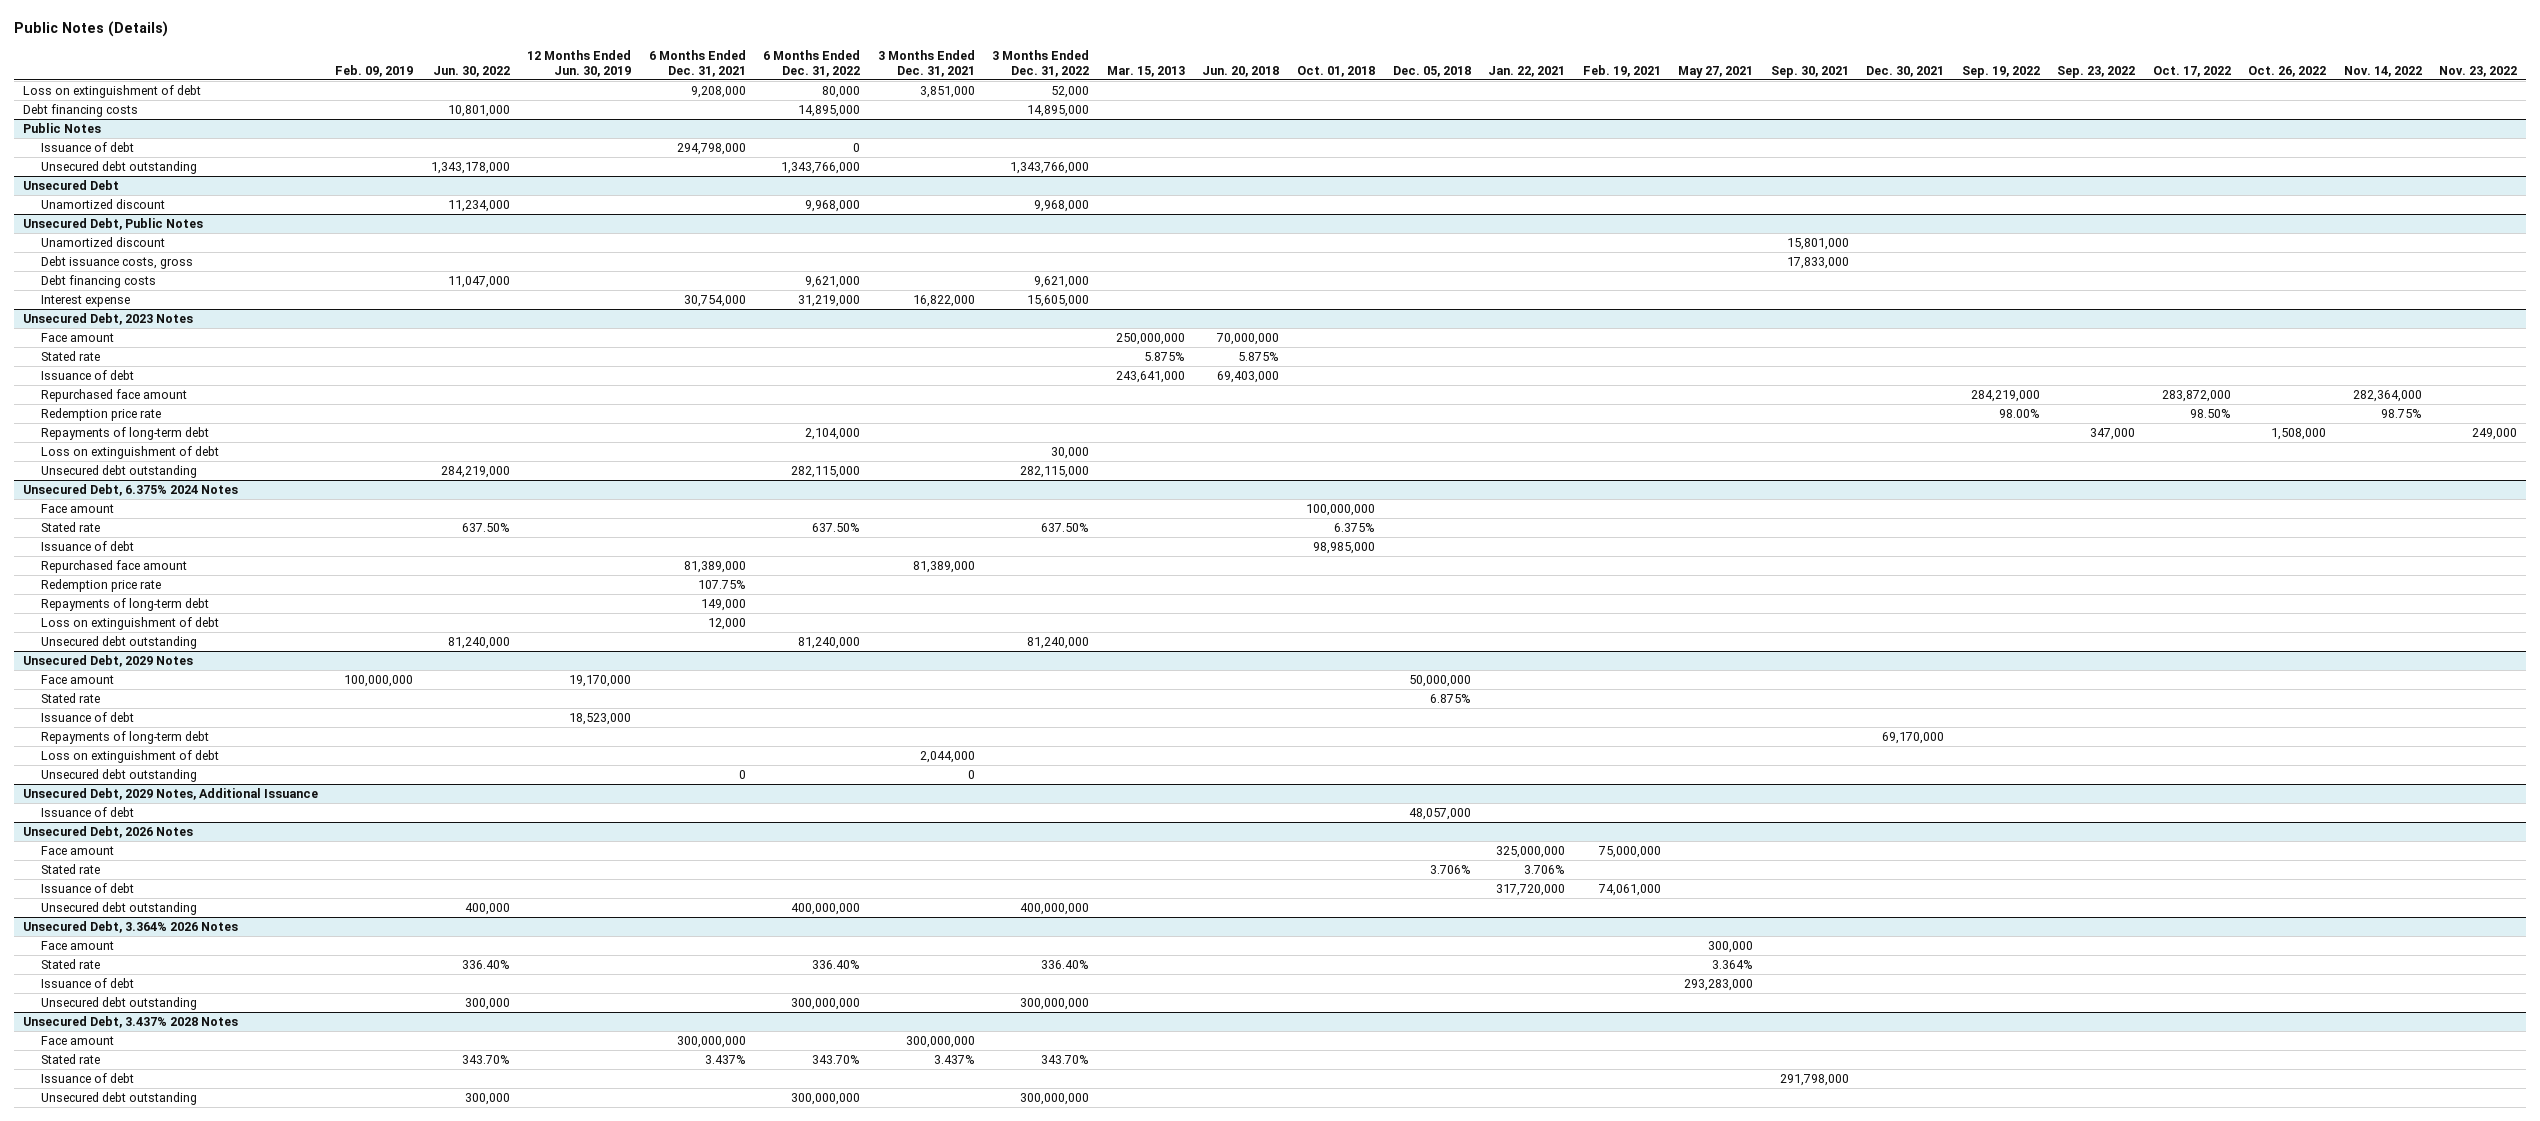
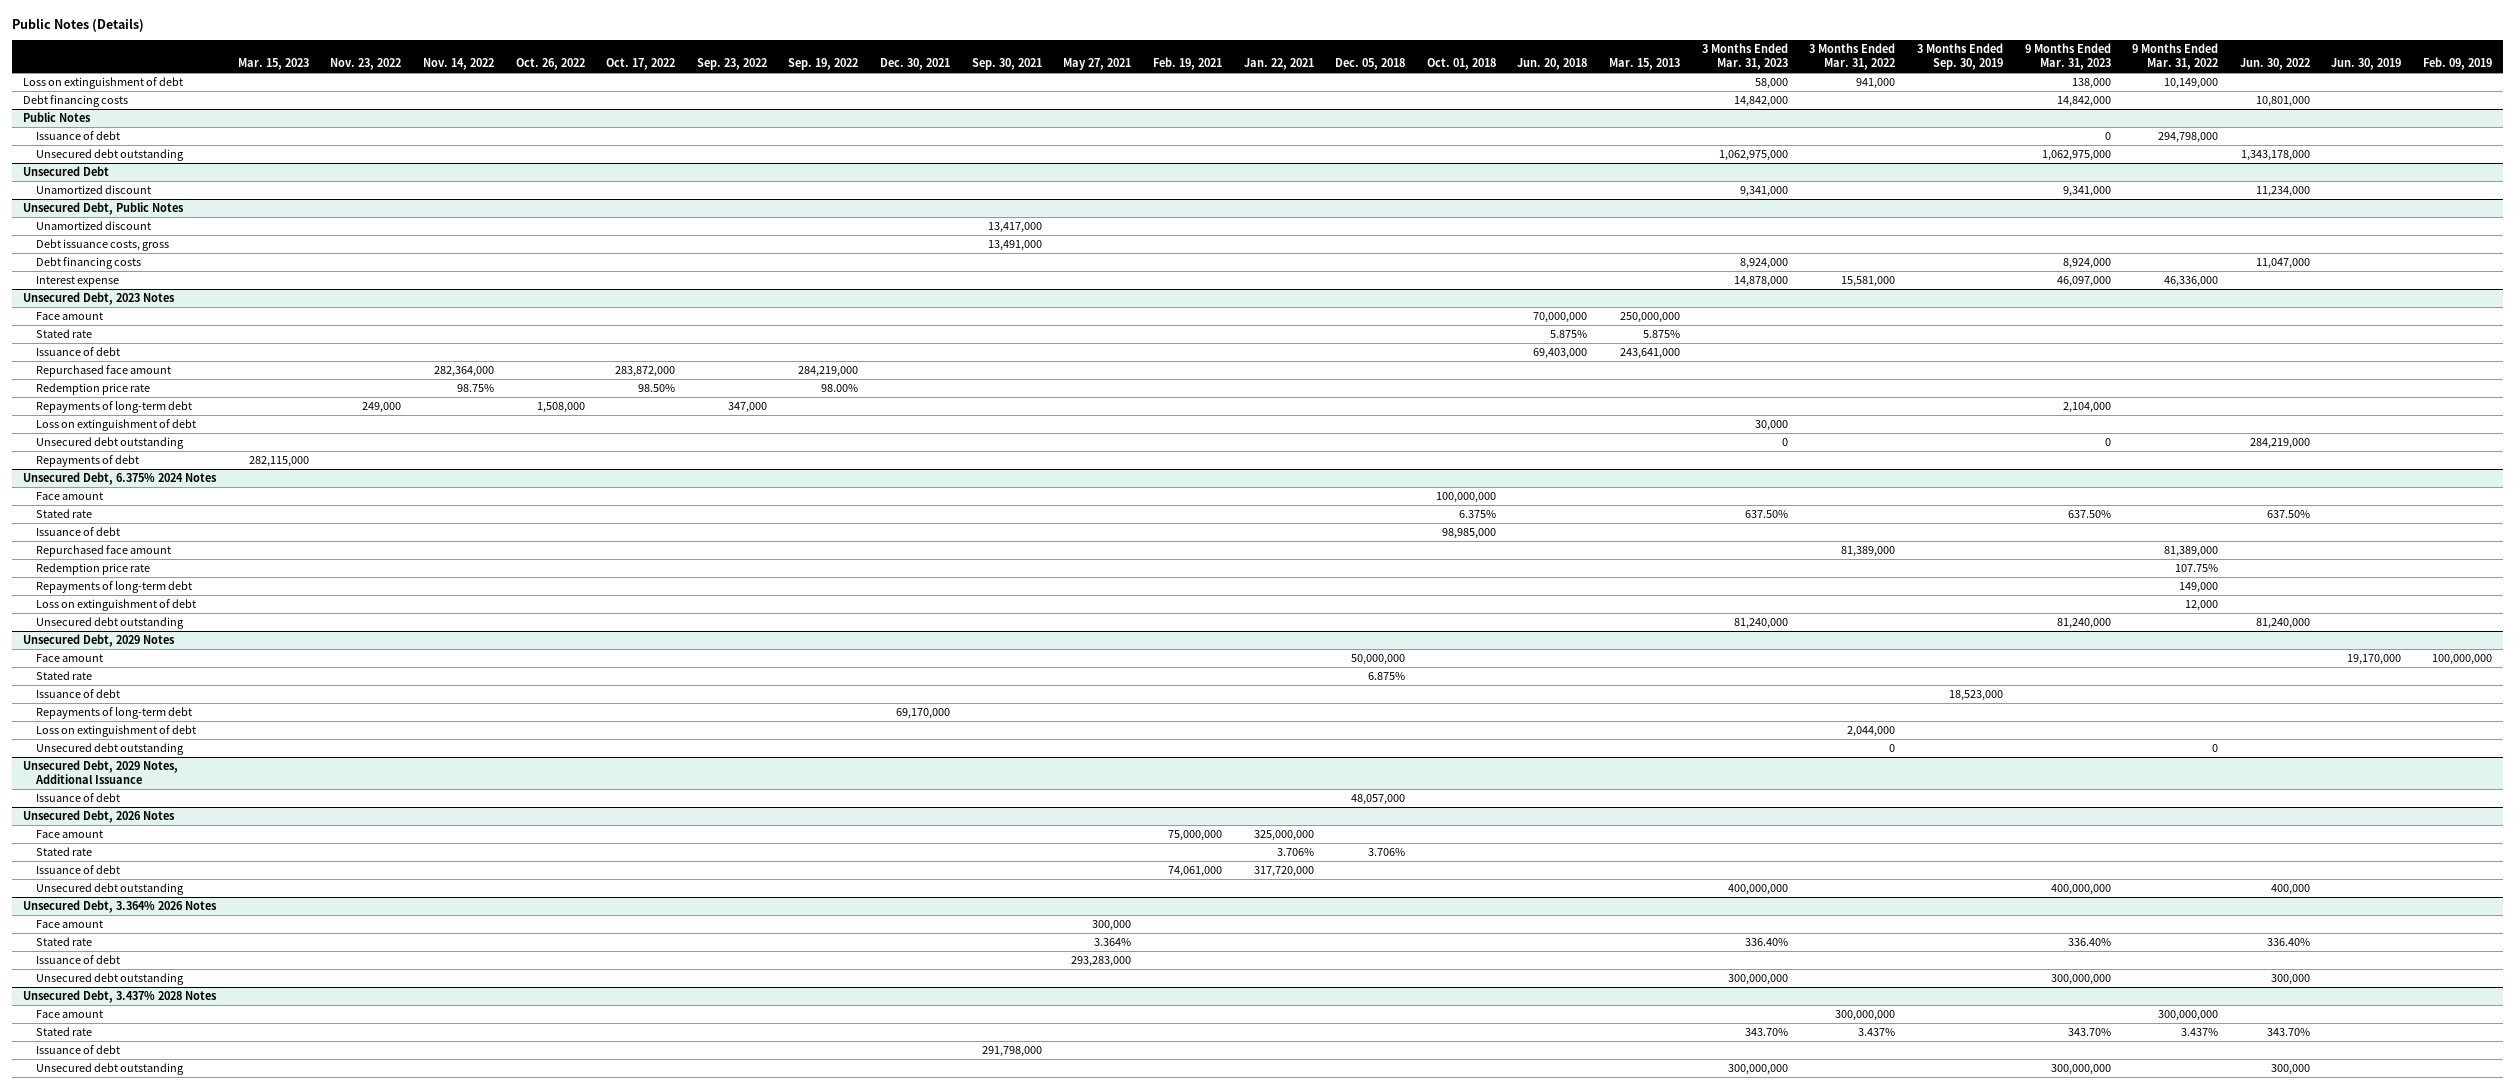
[527,50,632,77] 12 Months Ended Jun. 30, 2019 -> none
[648,50,746,77] 6 Months Ended Dec. 31, 2021 -> none
[763,50,861,77] 6 Months Ended Dec. 31, 2022 -> none
[877,50,975,77] 3 Months Ended Dec. 31, 2021 -> none
[992,50,1090,77] 3 Months Ended Dec. 31, 2022 -> none
none -> [237,58,309,71] Mar. 15, 2023
none -> [1701,43,1788,71] 3 Months Ended Mar. 31, 2023
none -> [1809,43,1896,71] 3 Months Ended Mar. 31, 2022
none -> [1916,43,2003,71] 3 Months Ended Sep. 30, 2019
none -> [2024,43,2111,71] 9 Months Ended Mar. 31, 2023
none -> [2132,43,2219,71] 9 Months Ended Mar. 31, 2022
none -> [2331,58,2402,71] Jun. 30, 2019
[1786,238,1849,251] 15,801,000 -> [987,221,1042,233] 13,417,000
[1786,257,1849,270] 17,833,000 -> [987,239,1042,251] 13,491,000
none -> [36,454,140,467] Repayments of debt

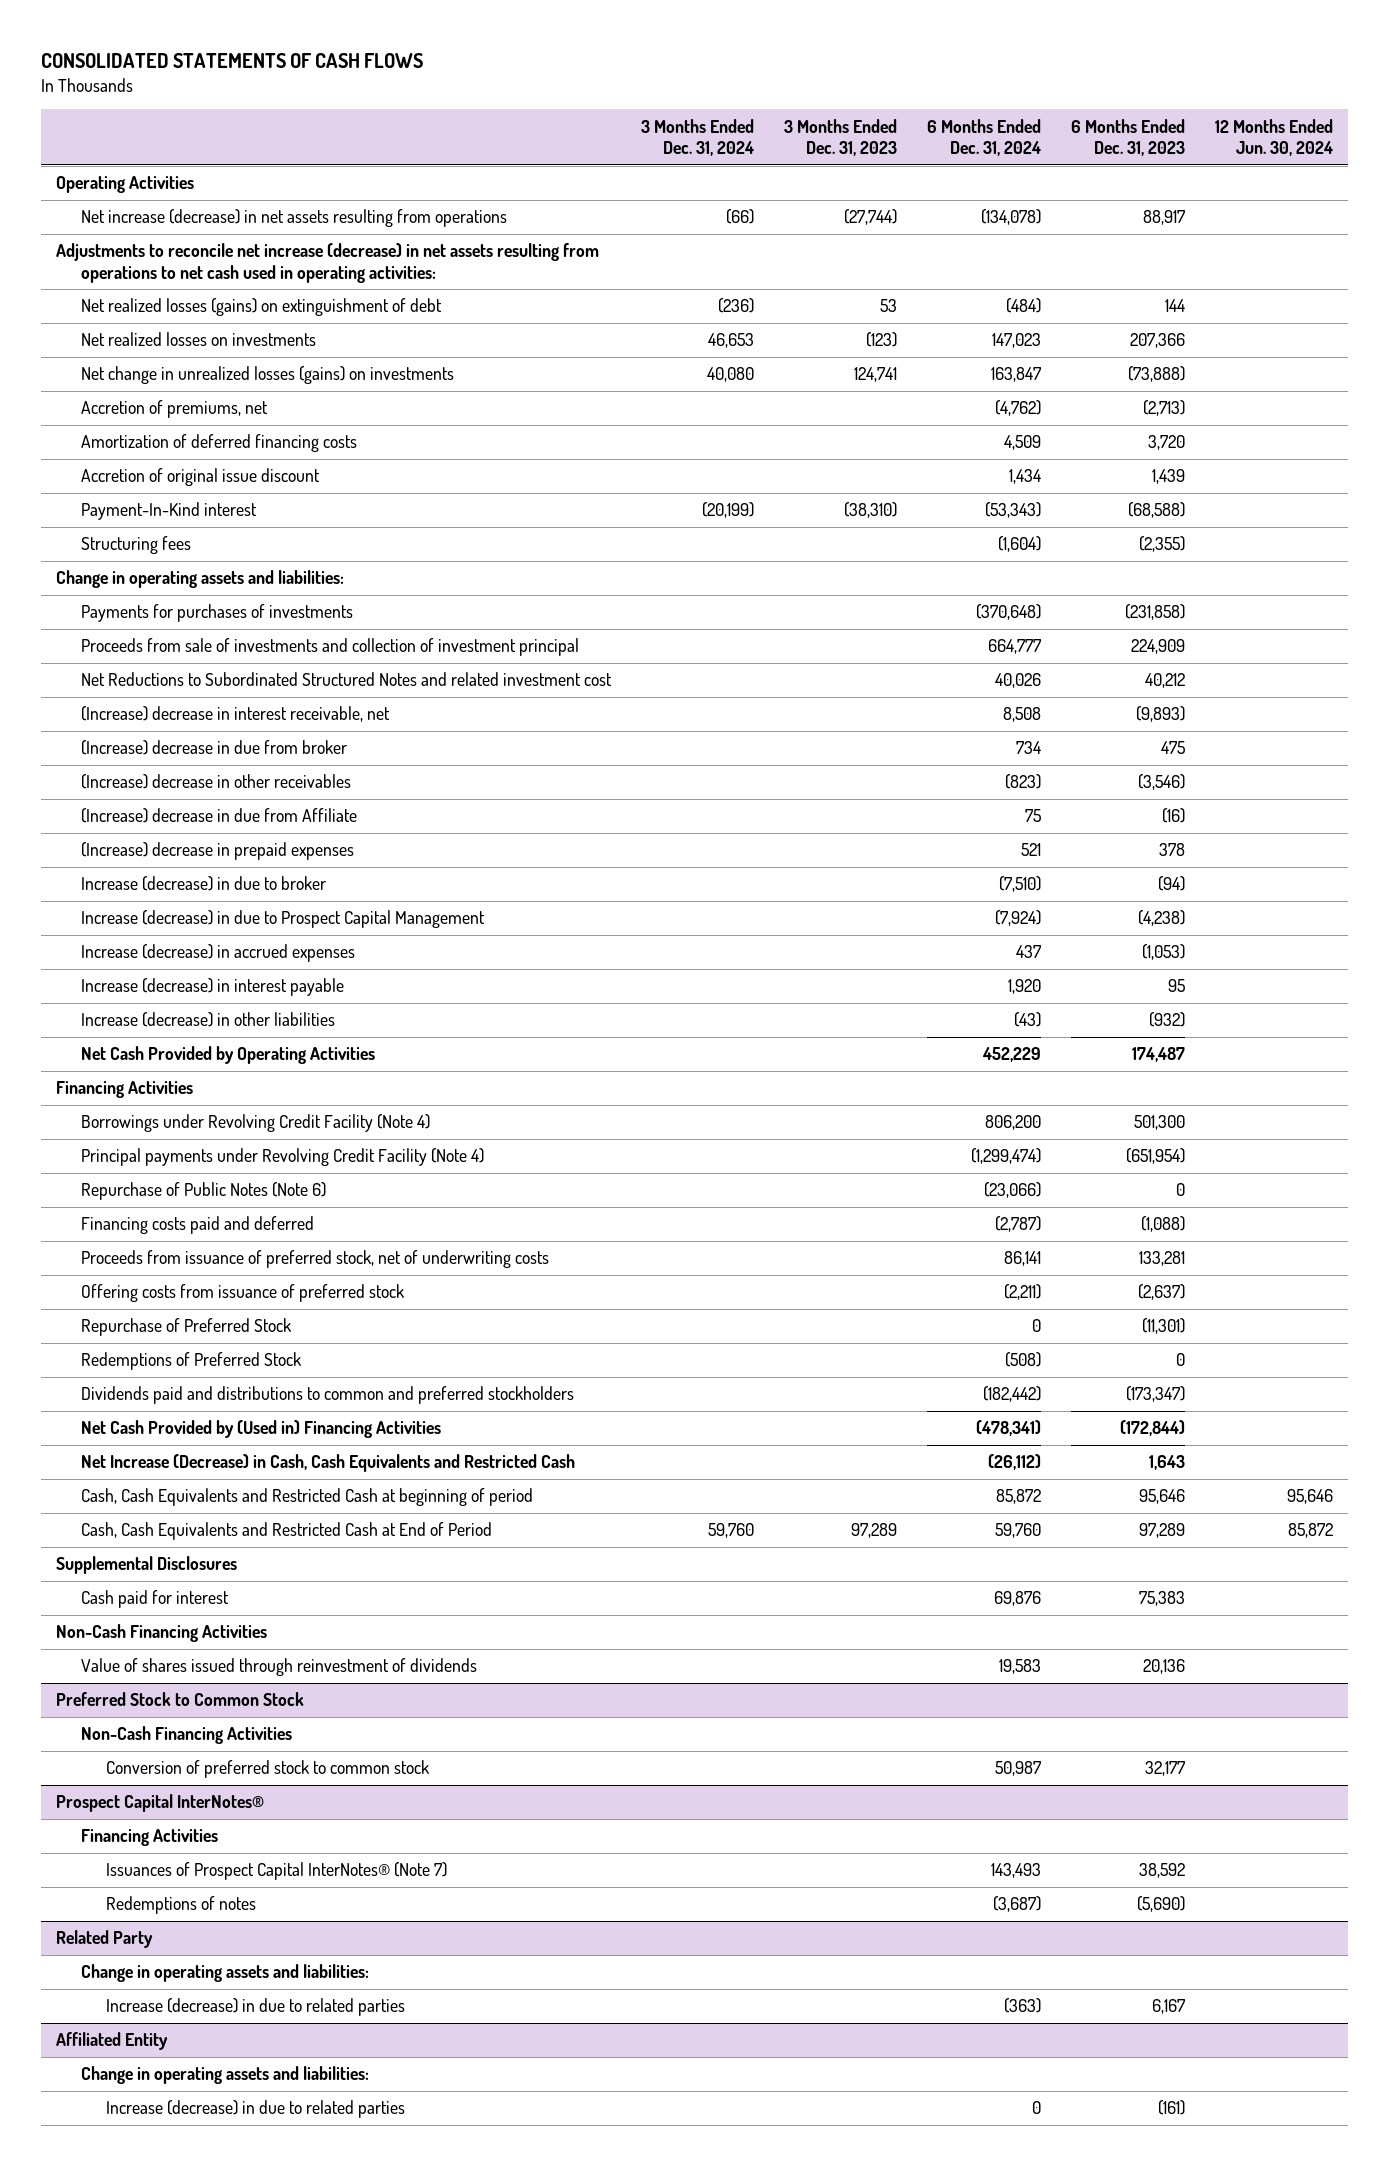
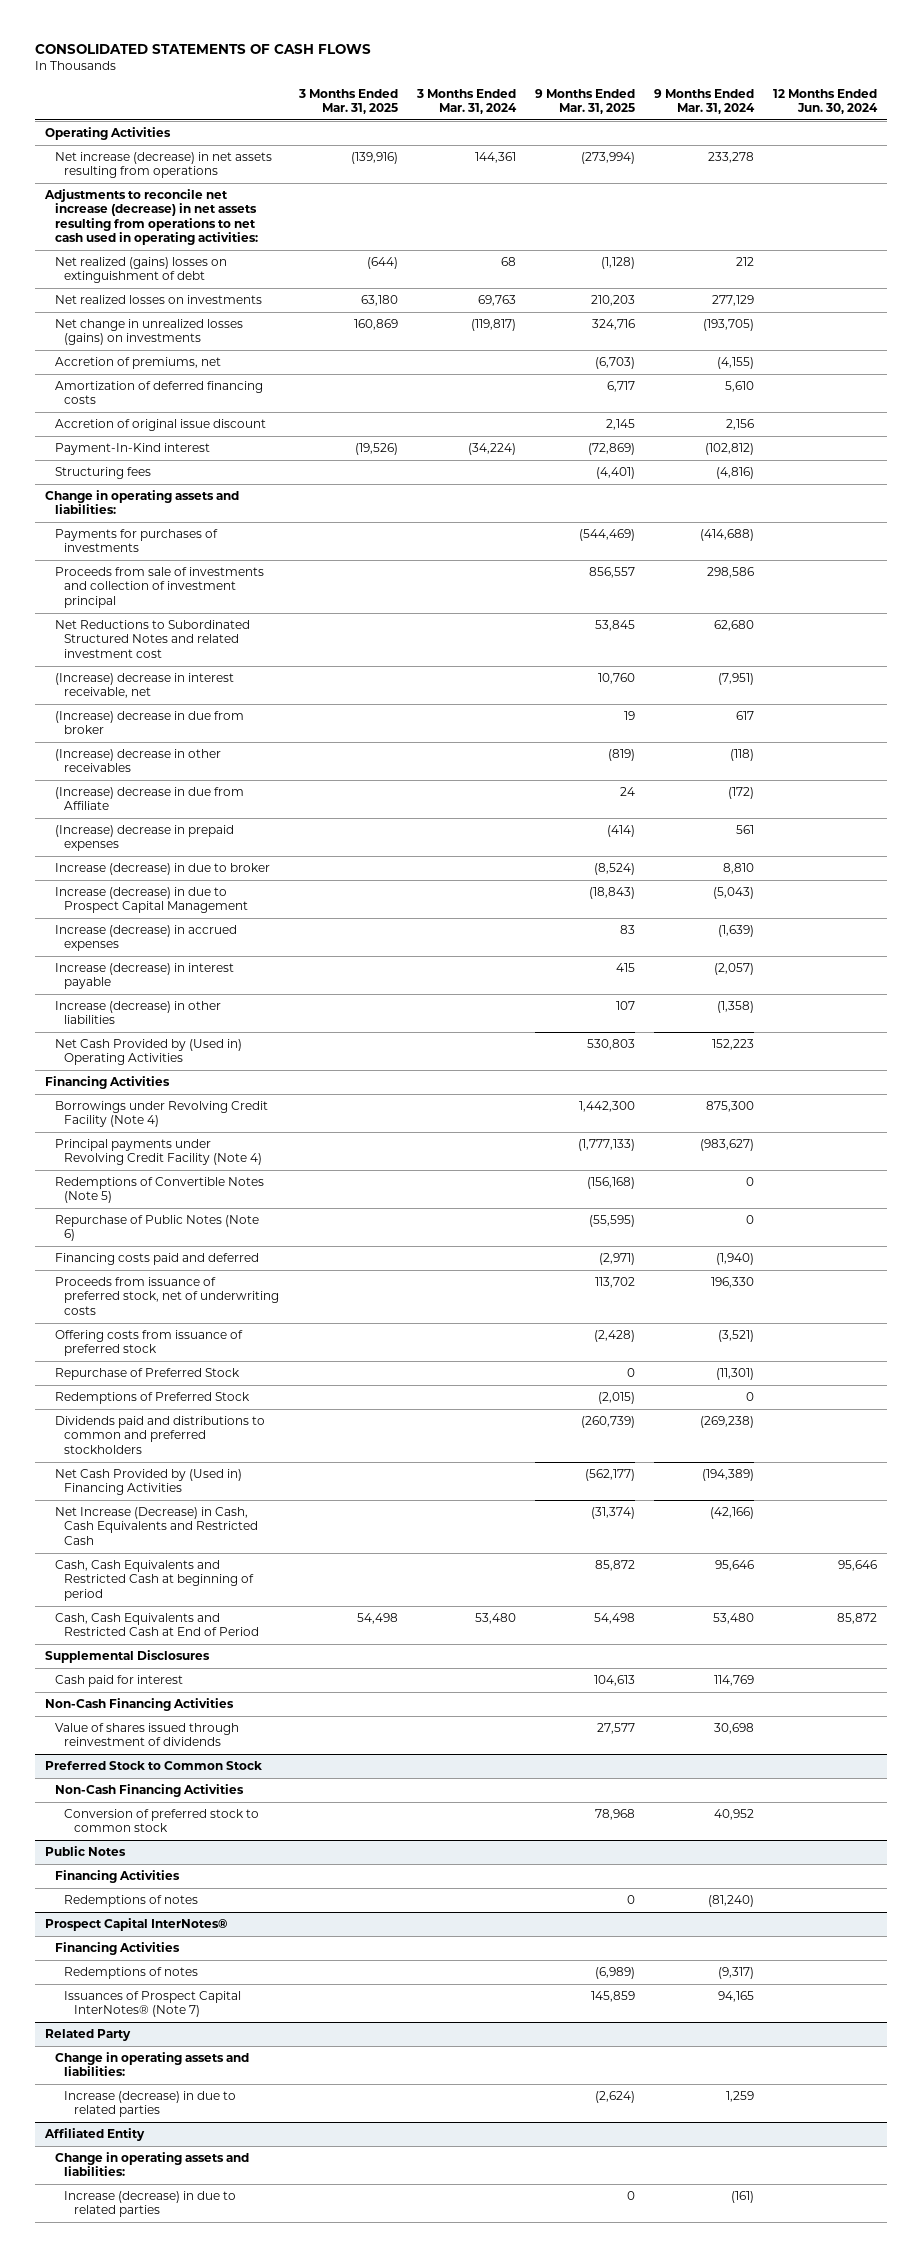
[641,118,755,157] 3 Months Ended Dec. 31, 2024 -> none
[784,118,898,157] 3 Months Ended Dec. 31, 2023 -> none
[927,118,1042,157] 6 Months Ended Dec. 31, 2024 -> none
[1071,118,1186,157] 6 Months Ended Dec. 31, 2023 -> none
none -> [297,88,398,115] 3 Months Ended Mar. 31, 2025
none -> [415,88,517,115] 3 Months Ended Mar. 31, 2024
none -> [534,88,635,115] 9 Months Ended Mar. 31, 2025
none -> [654,88,756,115] 9 Months Ended Mar. 31, 2024
[81,298,443,317] Net realized losses (gains) on extinguishment of debt -> [54,257,227,284] Net realized (gains) losses on extinguishment of debt
[81,1046,376,1065] Net Cash Provided by Operating Activities -> [54,1039,242,1066] Net Cash Provided by (Used in) Operating Activities
none -> [54,1177,264,1204] Redemptions of Convertible Notes (Note 5)
none -> [44,1846,126,1857] Public Notes
none -> [54,1870,180,1884] Financing Activities
none -> [64,1895,199,1908] Redemptions of notes
[106,1862,448,1881] Issuances of Prospect Capital InterNotes® (Note 7) -> [64,1991,242,2018] Issuances of Prospect Capital InterNotes® (Note 7)

